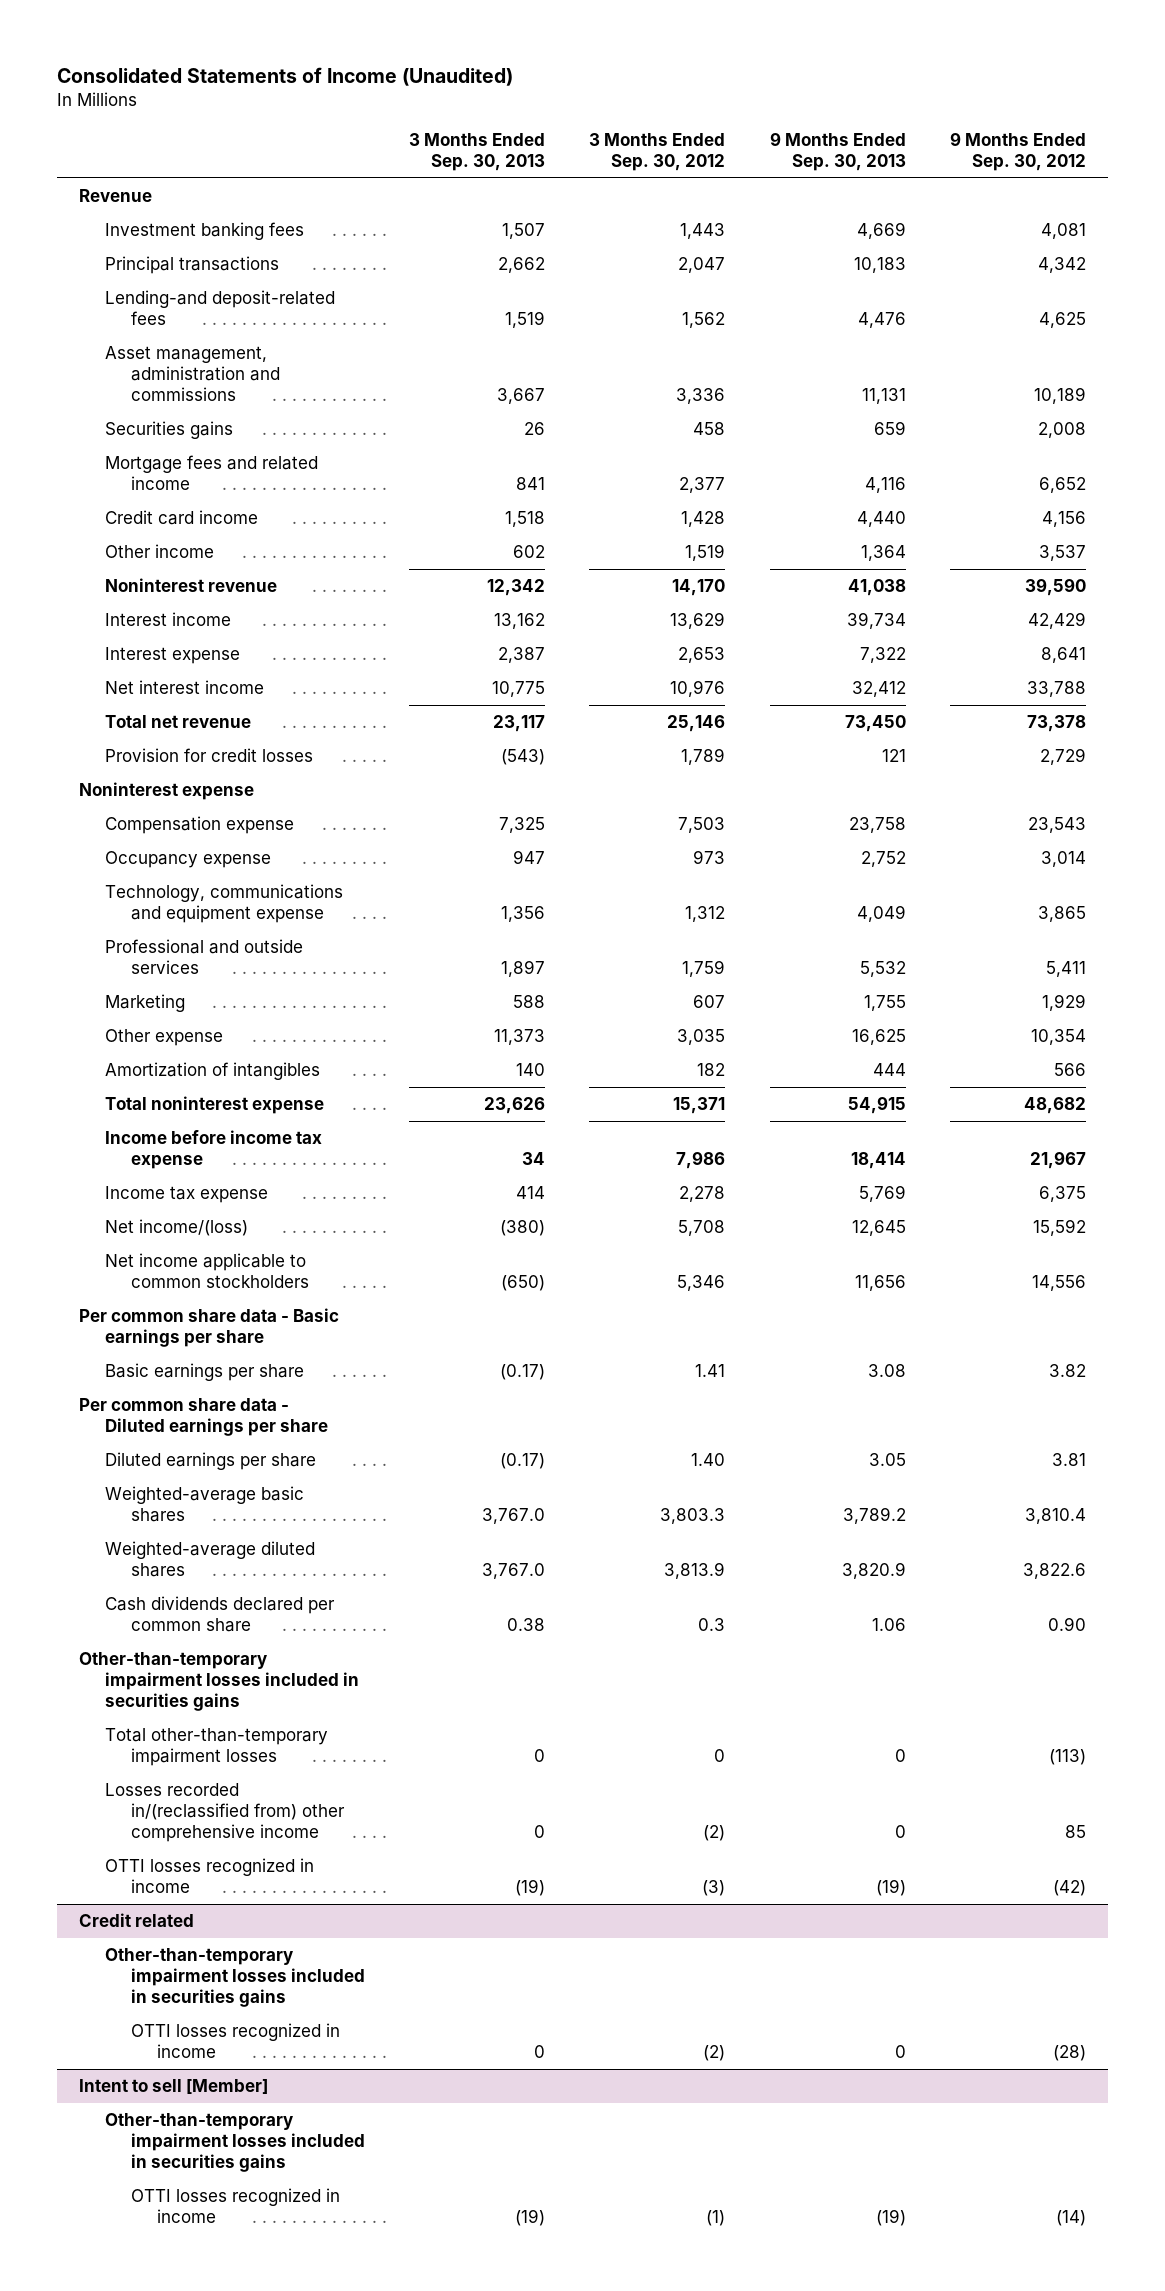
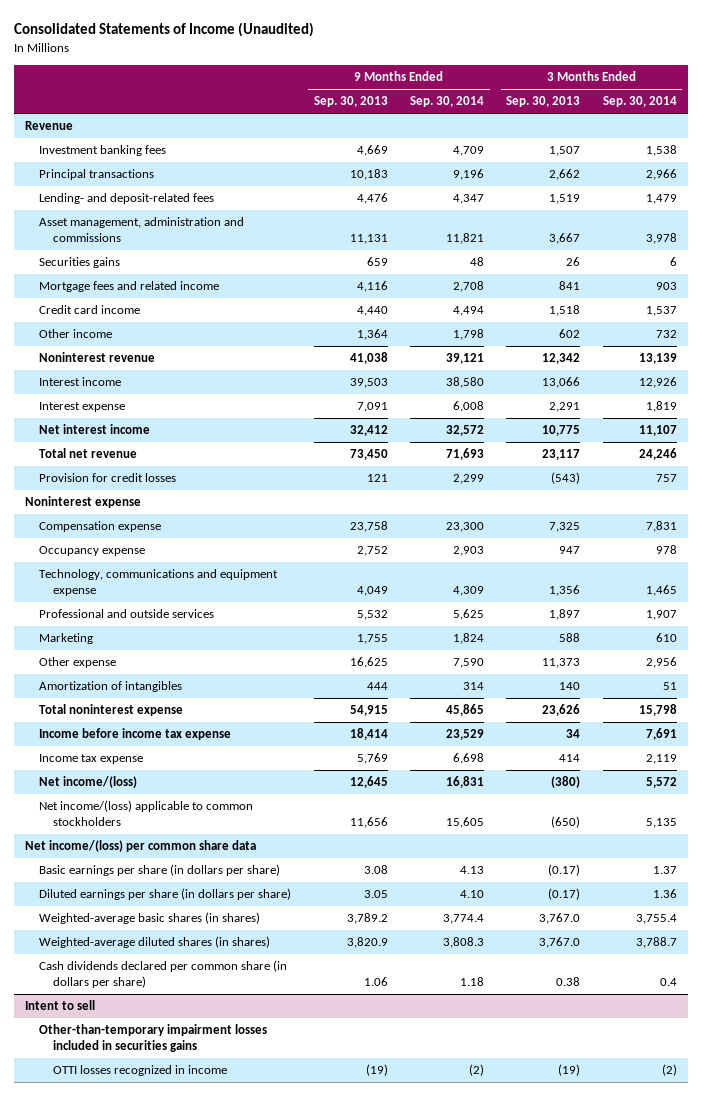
[589,133,726,172] 3 Months Ended Sep. 30, 2012 -> none
[949,132,1086,172] 9 Months Ended Sep. 30, 2012 -> none
none -> [410,96,485,108] Sep. 30, 2014
none -> [602,96,677,108] Sep. 30, 2014
[105,290,336,326] Lending-and deposit-related fees -> [39,193,215,205] Lending- and deposit-related fees
[494,613,546,630] 13,162 -> [542,377,581,389] 13,066
[846,612,906,630] 39,734 -> [349,378,388,389] 39,503
[498,647,546,664] 2,387 -> [549,402,581,413] 2,291
[859,647,906,664] 7,322 -> [356,402,388,413] 7,091
[78,1308,339,1348] Per common share data - Basic earnings per share -> none
[78,1398,329,1437] Per common share data - Diluted earnings per share -> none
[78,1652,360,1712] Other-than-temporary impairment losses included in securities gains -> none
[105,1728,329,1767] Total other-than-temporary impairment losses -> none
[105,1783,346,1843] Losses recorded in/(reclassified from) other comprehensive income -> none
[105,1858,315,1894] OTTI losses recognized in income -> none
[78,1913,194,1928] Credit related -> none
[105,1948,366,2008] Other-than-temporary impairment losses included in securities gains -> none
[131,2023,341,2059] OTTI losses recognized in income -> none
[105,1253,310,1289] Net income applicable to common stockholders -> [39,800,254,827] Net income/(loss) applicable to common stockholders
none -> [25,840,257,853] Net income/(loss) per common share data
[105,1363,305,1382] Basic earnings per share -> [39,864,281,877] Basic earnings per share (in dollars per share)
[105,1452,317,1471] Diluted earnings per share -> [39,888,292,901] Diluted earnings per share (in dollars per share)
[105,1486,305,1523] Weighted-average basic shares -> [39,912,261,925] Weighted-average basic shares (in shares)
[105,1541,316,1578] Weighted-average diluted shares -> [39,936,271,949] Weighted-average diluted shares (in shares)
[105,1596,336,1633] Cash dividends declared per common share -> [39,960,288,989] Cash dividends declared per common share (in dollars per share)
[78,2079,268,2095] Intent to sell [Member] -> [25,1000,96,1011] Intent to sell

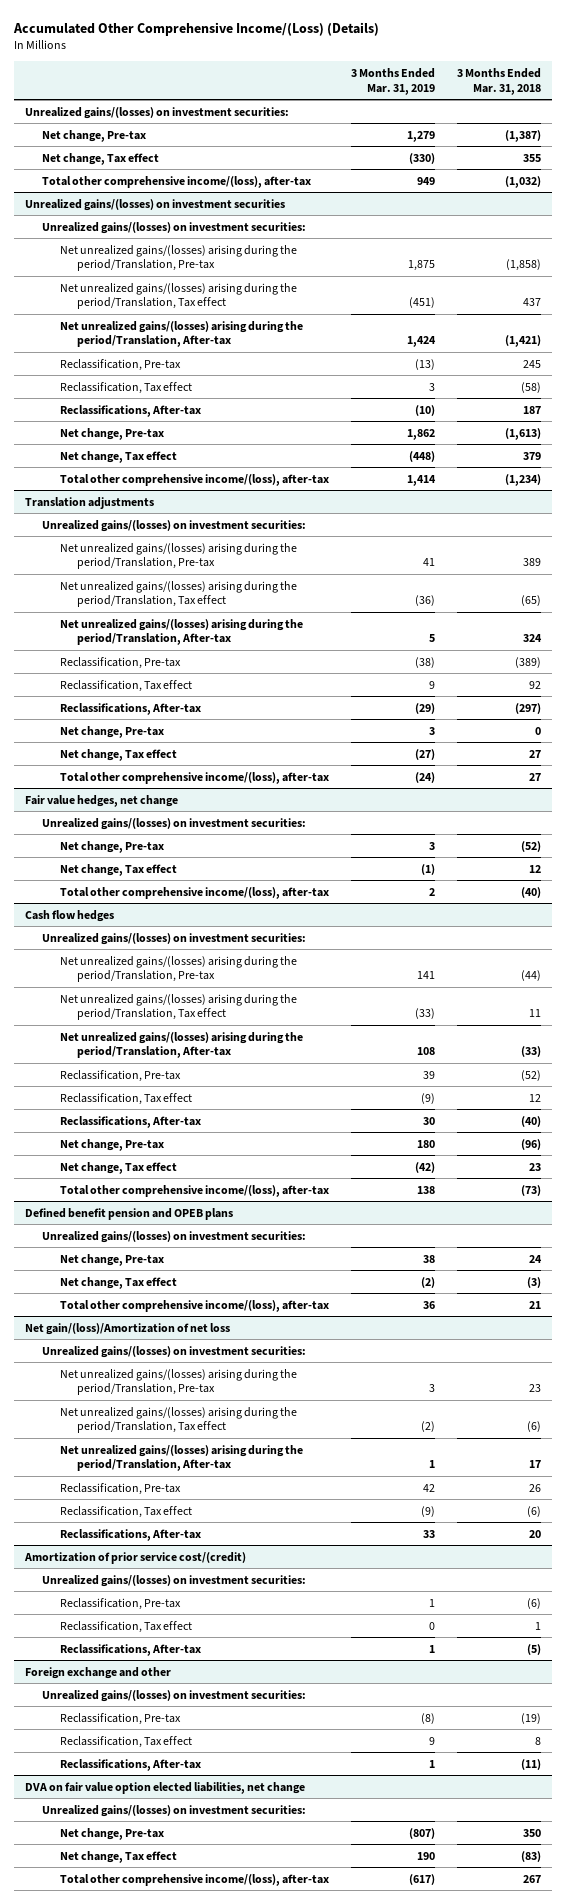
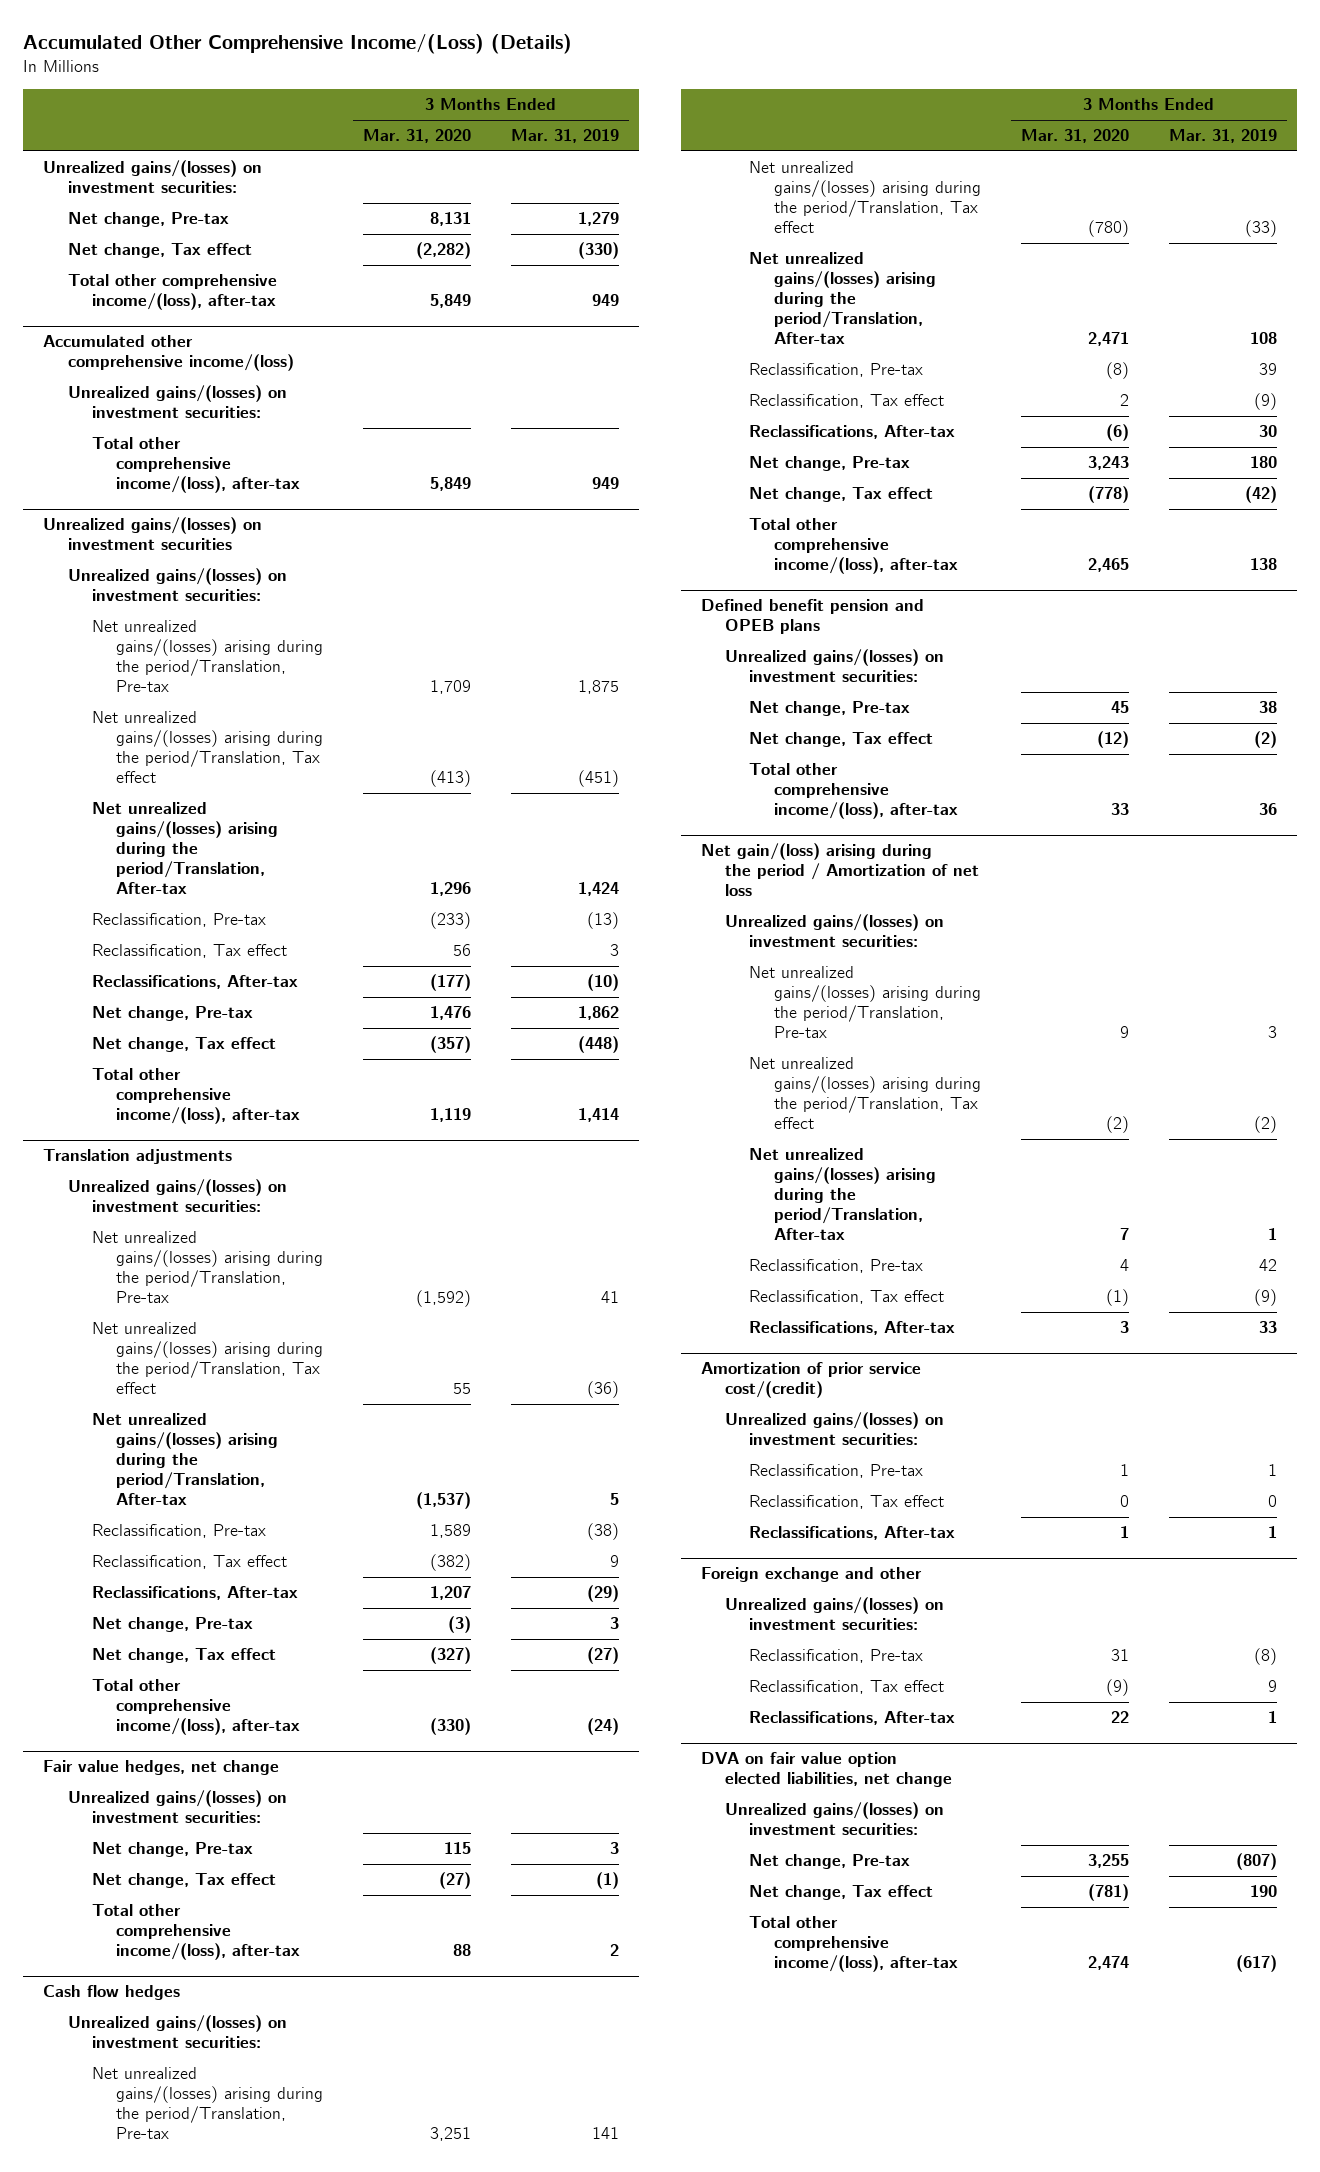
[456,68,541,95] 3 Months Ended Mar. 31, 2018 -> none
none -> [362,129,471,144] Mar. 31, 2020
none -> [43,335,294,372] Accumulated other comprehensive income/(loss)
none -> [67,385,287,419] Unrealized gains/(losses) on investment securities:
none -> [91,437,300,494] Total other comprehensive income/(loss), after-tax
[24,1322,230,1335] Net gain/(loss)/Amortization of net loss -> [701,843,980,897] Net gain/(loss) arising during the period / Amortization of net loss

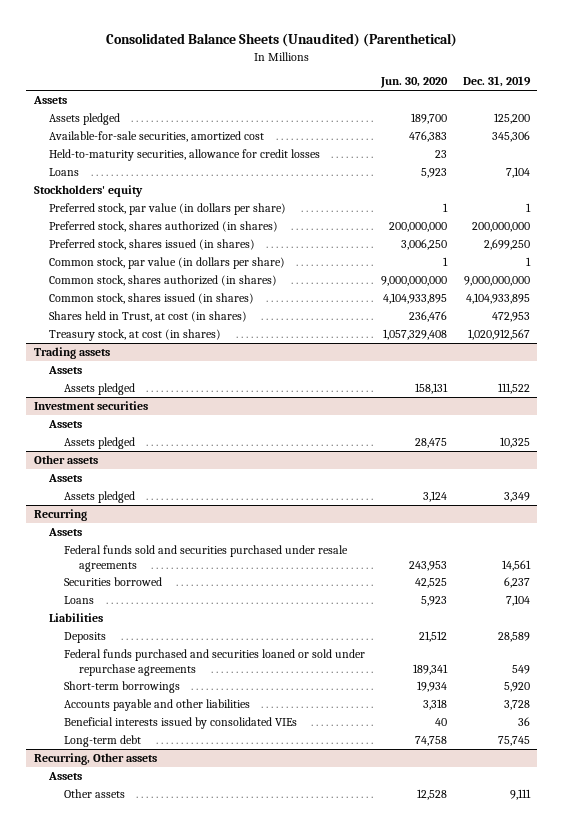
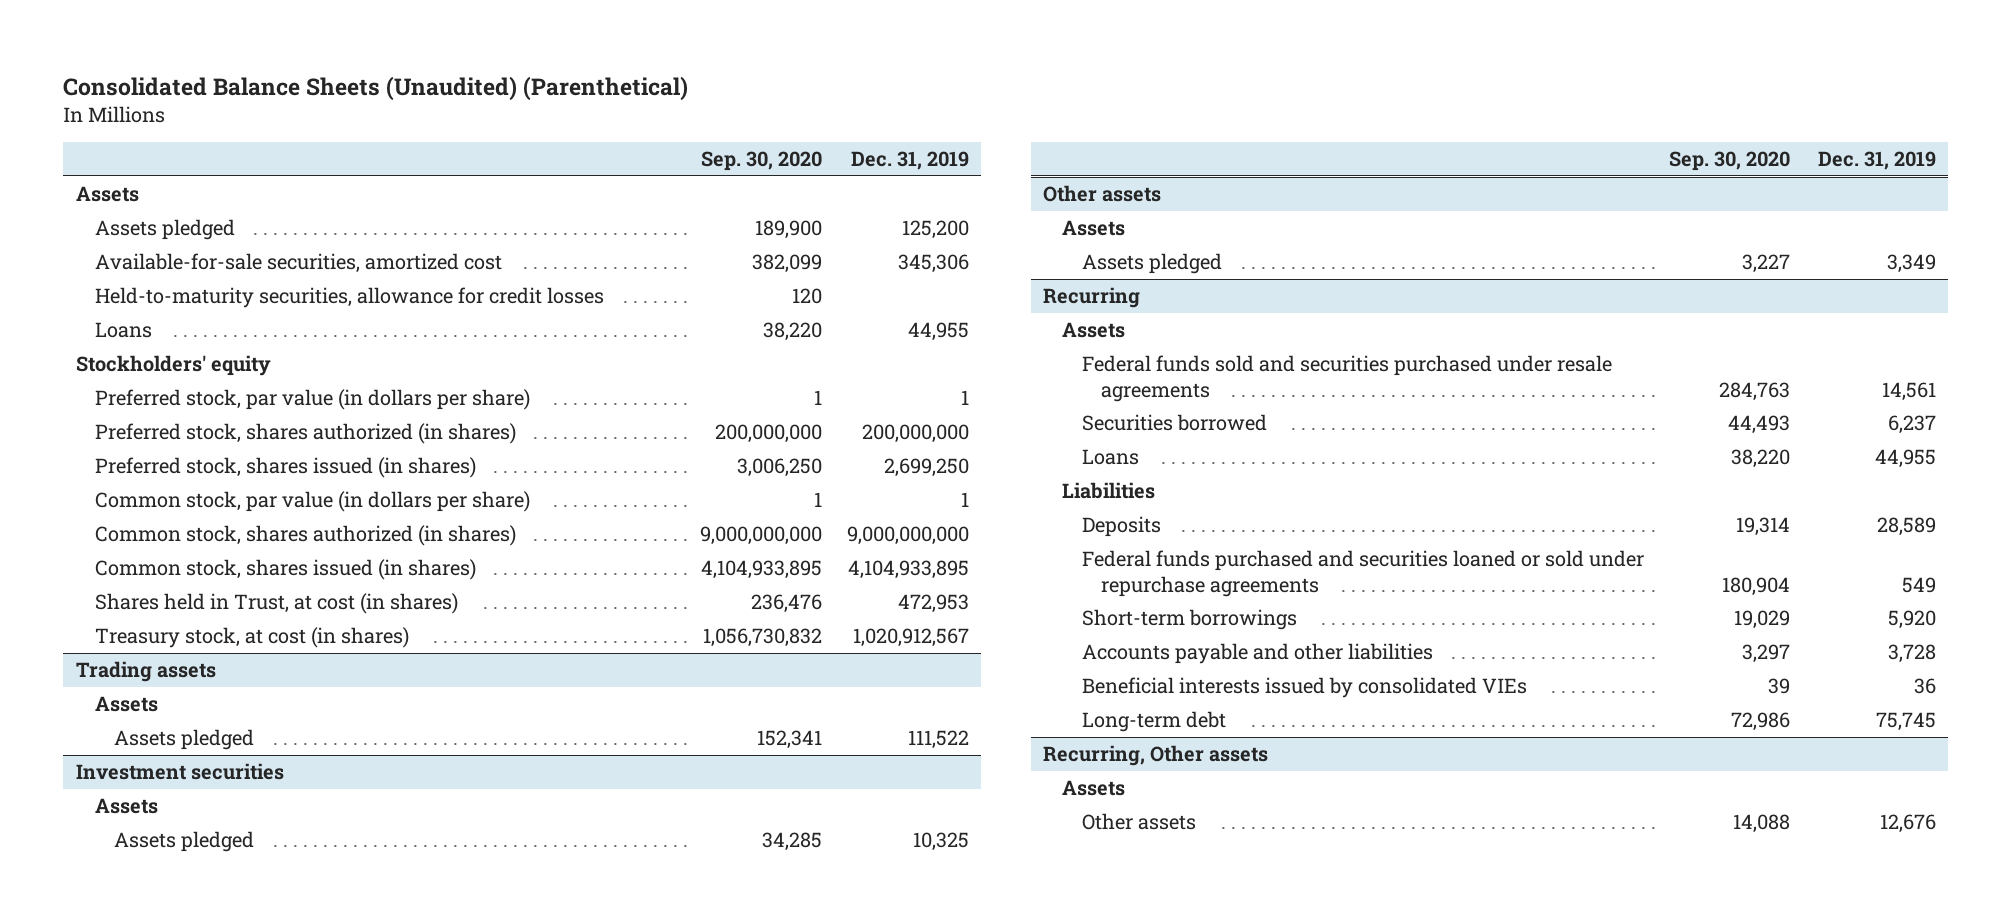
[379,77,448,89] Jun. 30, 2020 -> none
none -> [701,150,823,171] Sep. 30, 2020
[505,166,530,178] 7,104 -> [907,322,969,342] 44,955
[505,594,530,606] 7,104 -> [1874,449,1936,469] 44,955
[509,788,531,800] 9,111 -> [1879,814,1936,834] 12,676

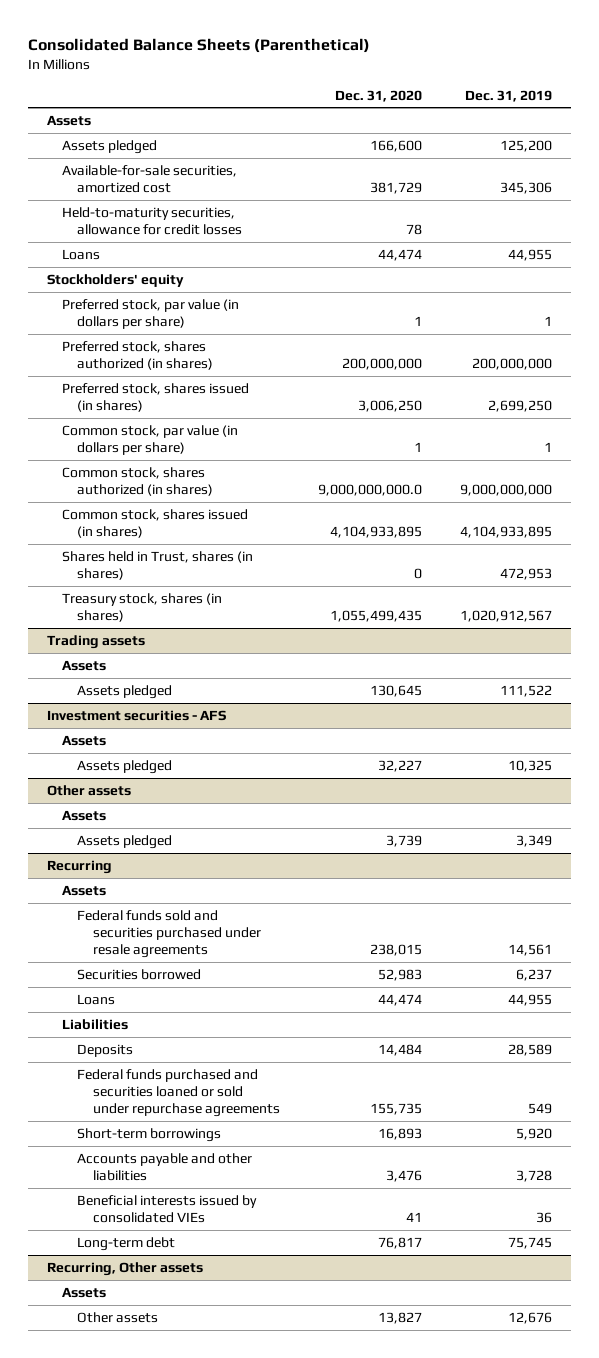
[63,75,689,101] Consolidated Balance Sheets (Unaudited) (Parenthetical) -> [28,37,371,53] Consolidated Balance Sheets (Parenthetical)
[701,150,823,171] Sep. 30, 2020 -> none
none -> [334,89,422,102] Dec. 31, 2020
[94,593,458,615] Shares held in Trust, at cost (in shares) -> [62,550,254,580] Shares held in Trust, shares (in shares)
[94,627,409,649] Treasury stock, at cost (in shares) -> [62,592,223,622] Treasury stock, shares (in shares)
[75,763,284,781] Investment securities -> [47,709,227,721] Investment securities - AFS

